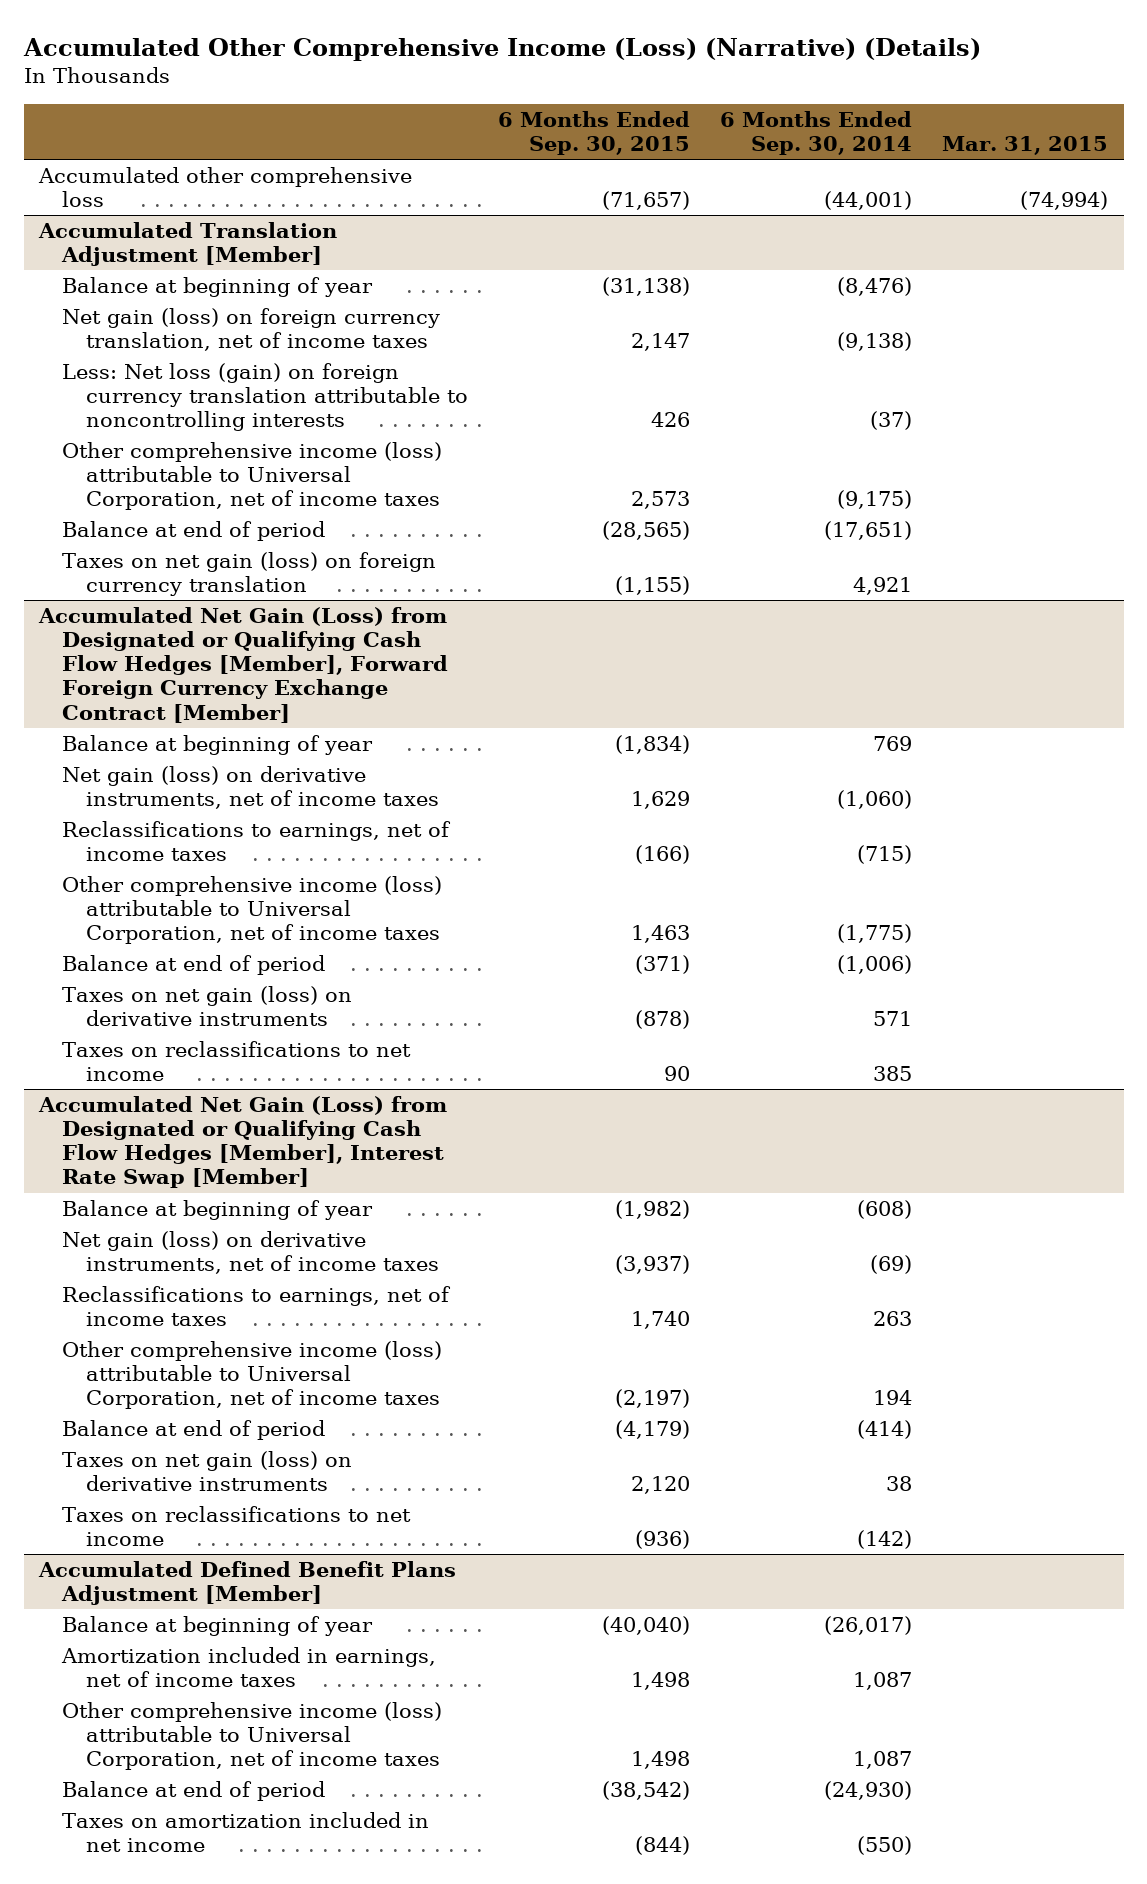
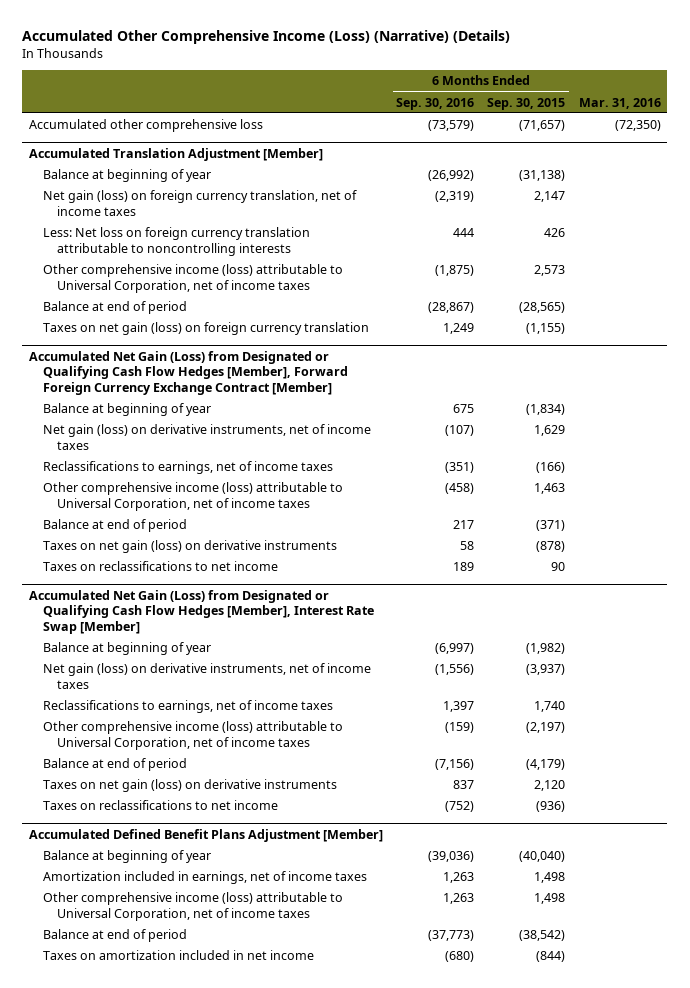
[720,110,913,155] 6 Months Ended Sep. 30, 2014 -> none
[942,135,1109,155] Mar. 31, 2015 -> none
none -> [396,97,475,110] Sep. 30, 2016
none -> [578,97,661,109] Mar. 31, 2016
[62,363,468,432] Less: Net loss (gain) on foreign currency translation attributable to noncontrolling interests -> [43,227,311,256] Less: Net loss on foreign currency translation attributable to noncontrolling interests

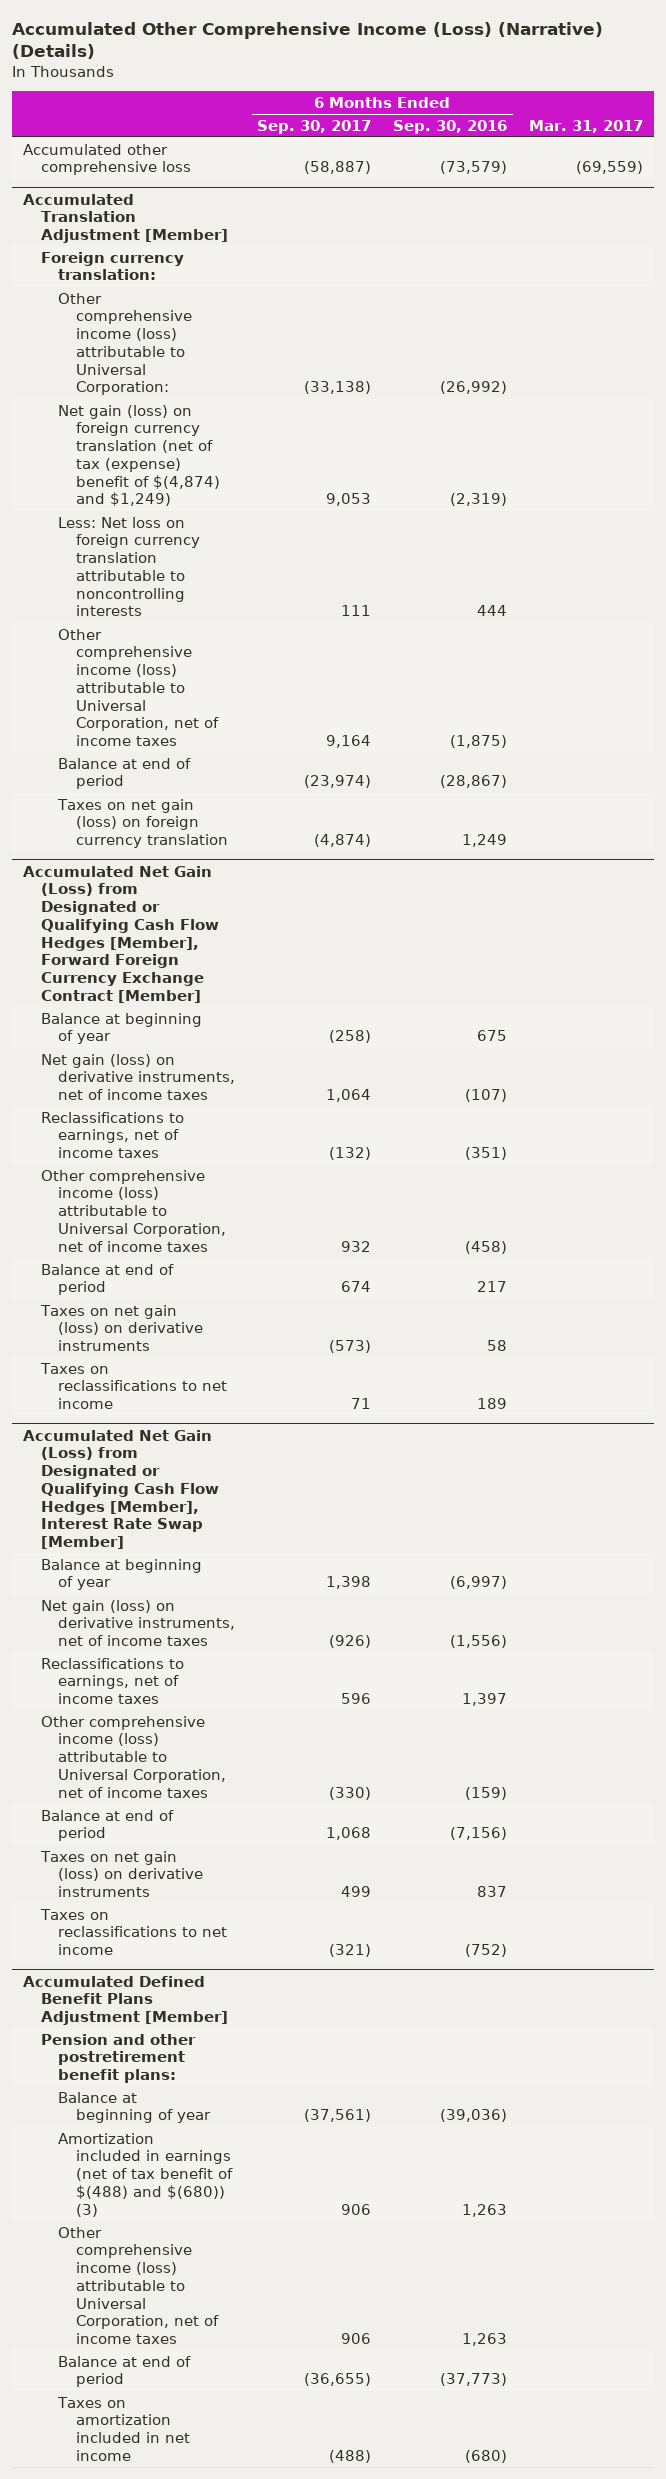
[487,97,566,110] Sep. 30, 2015 -> none
[578,97,661,109] Mar. 31, 2016 -> none
none -> [257,119,372,134] Sep. 30, 2017
none -> [528,119,643,133] Mar. 31, 2017
none -> [40,251,184,281] Foreign currency translation:
[43,169,212,183] Balance at beginning of year -> [58,292,193,396] Other comprehensive income (loss) attributable to Universal Corporation:
[43,190,358,216] Net gain (loss) on foreign currency translation, net of income taxes -> [58,404,221,507] Net gain (loss) on foreign currency translation (net of tax (expense) benefit of $(4,874) and $1,249)
none -> [40,2033,196,2084] Pension and other postretirement benefit plans:
[43,871,368,885] Amortization included in earnings, net of income taxes -> [58,2132,234,2217] Amortization included in earnings (net of tax benefit of $(488) and $(680)) (3)

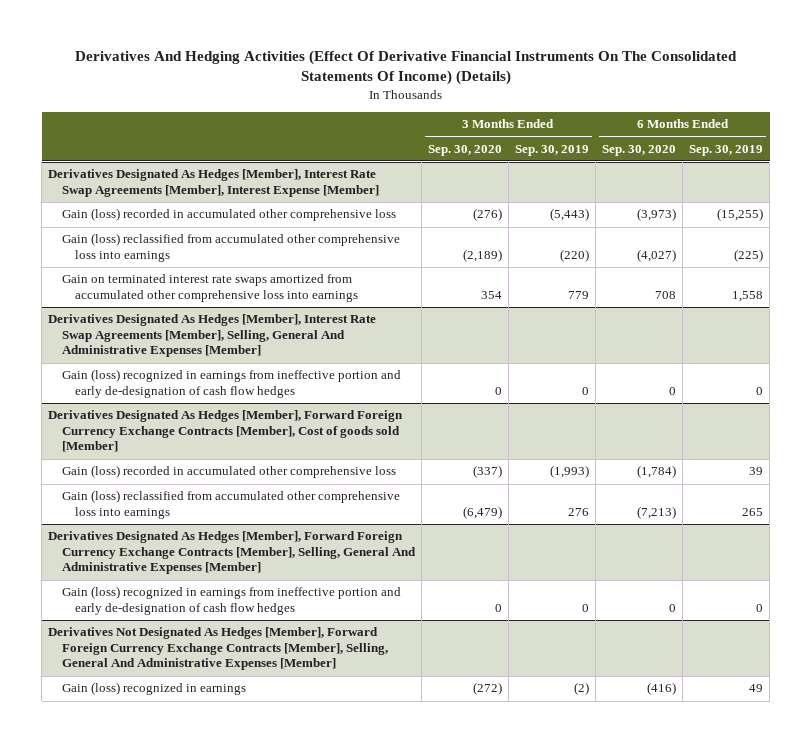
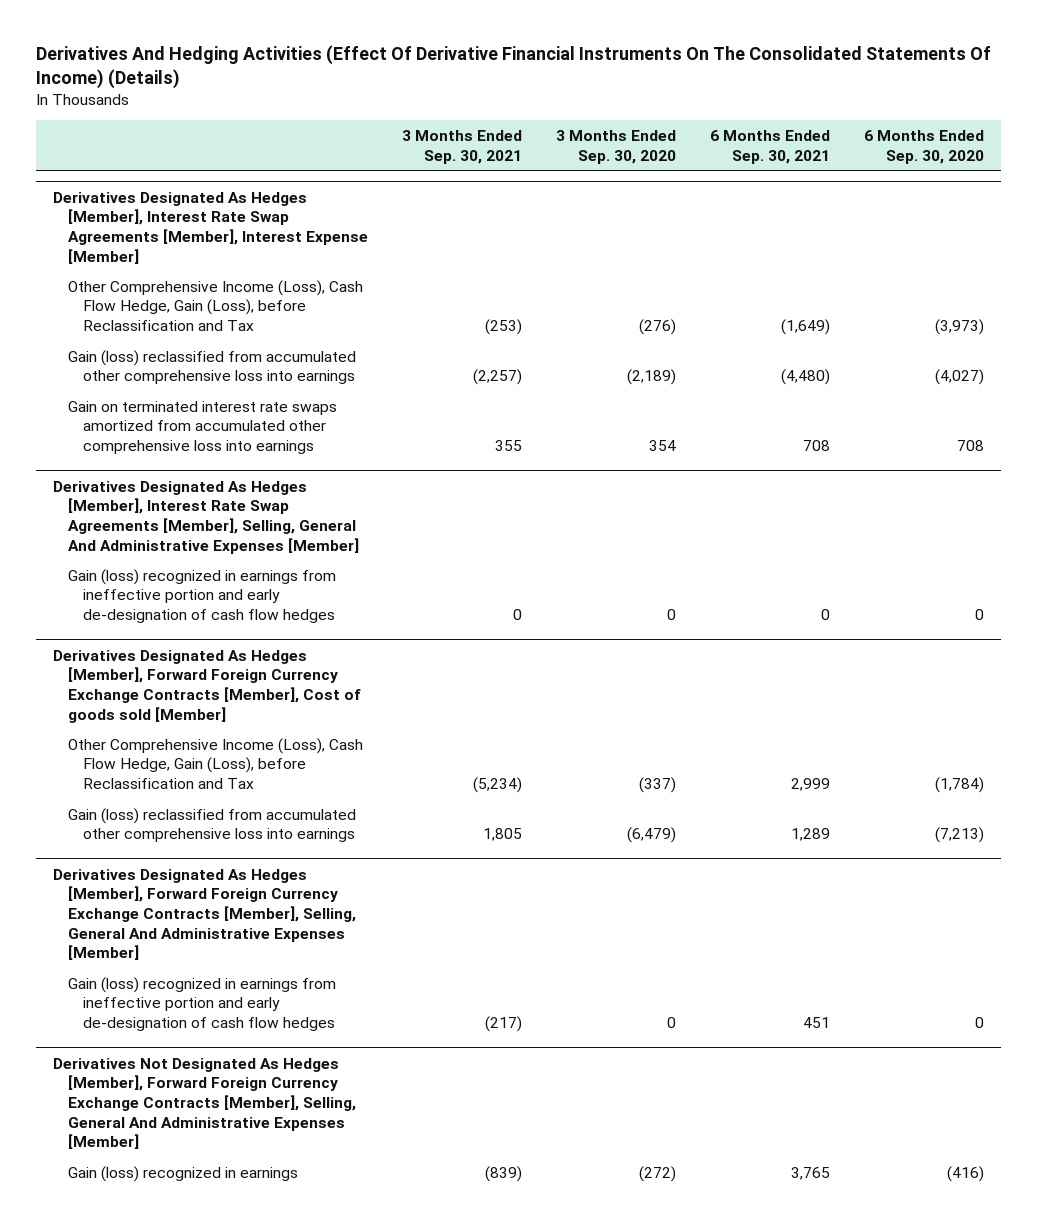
[514,144,589,156] Sep. 30, 2019 -> none
[689,144,764,156] Sep. 30, 2019 -> none
none -> [402,130,523,164] 3 Months Ended Sep. 30, 2021
none -> [710,130,831,164] 6 Months Ended Sep. 30, 2021
[61,208,396,222] Gain (loss) recorded in accumulated other comprehensive loss -> [67,279,363,332] Other Comprehensive Income (Loss), Cash Flow Hedge, Gain (Loss), before Reclassification and Tax
[61,465,396,479] Gain (loss) recorded in accumulated other comprehensive loss -> [67,737,363,790] Other Comprehensive Income (Loss), Cash Flow Hedge, Gain (Loss), before Reclassification and Tax

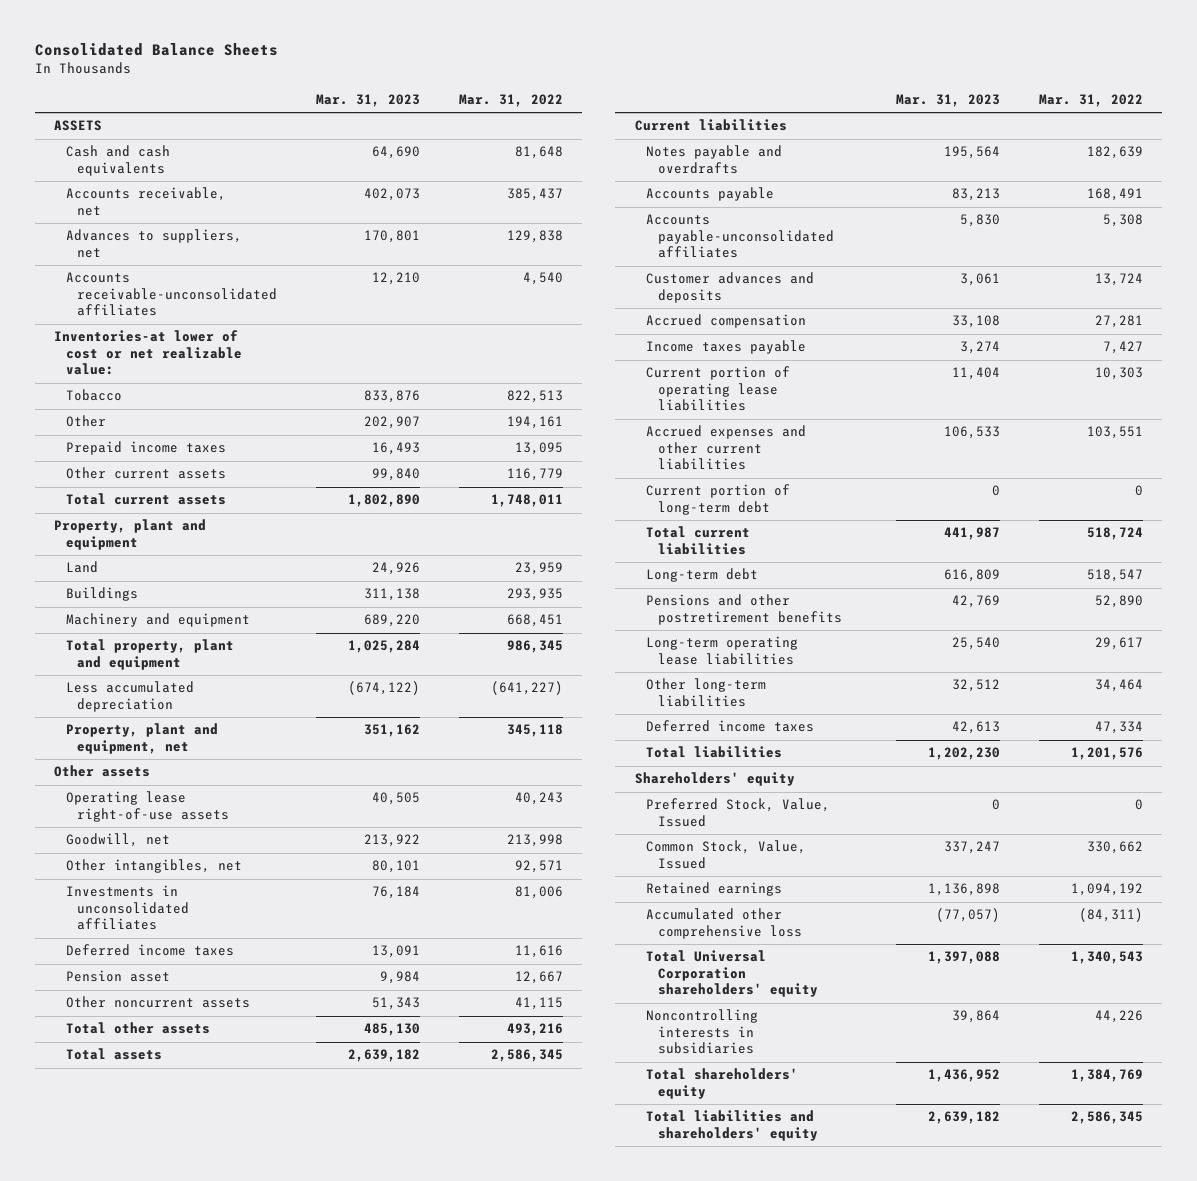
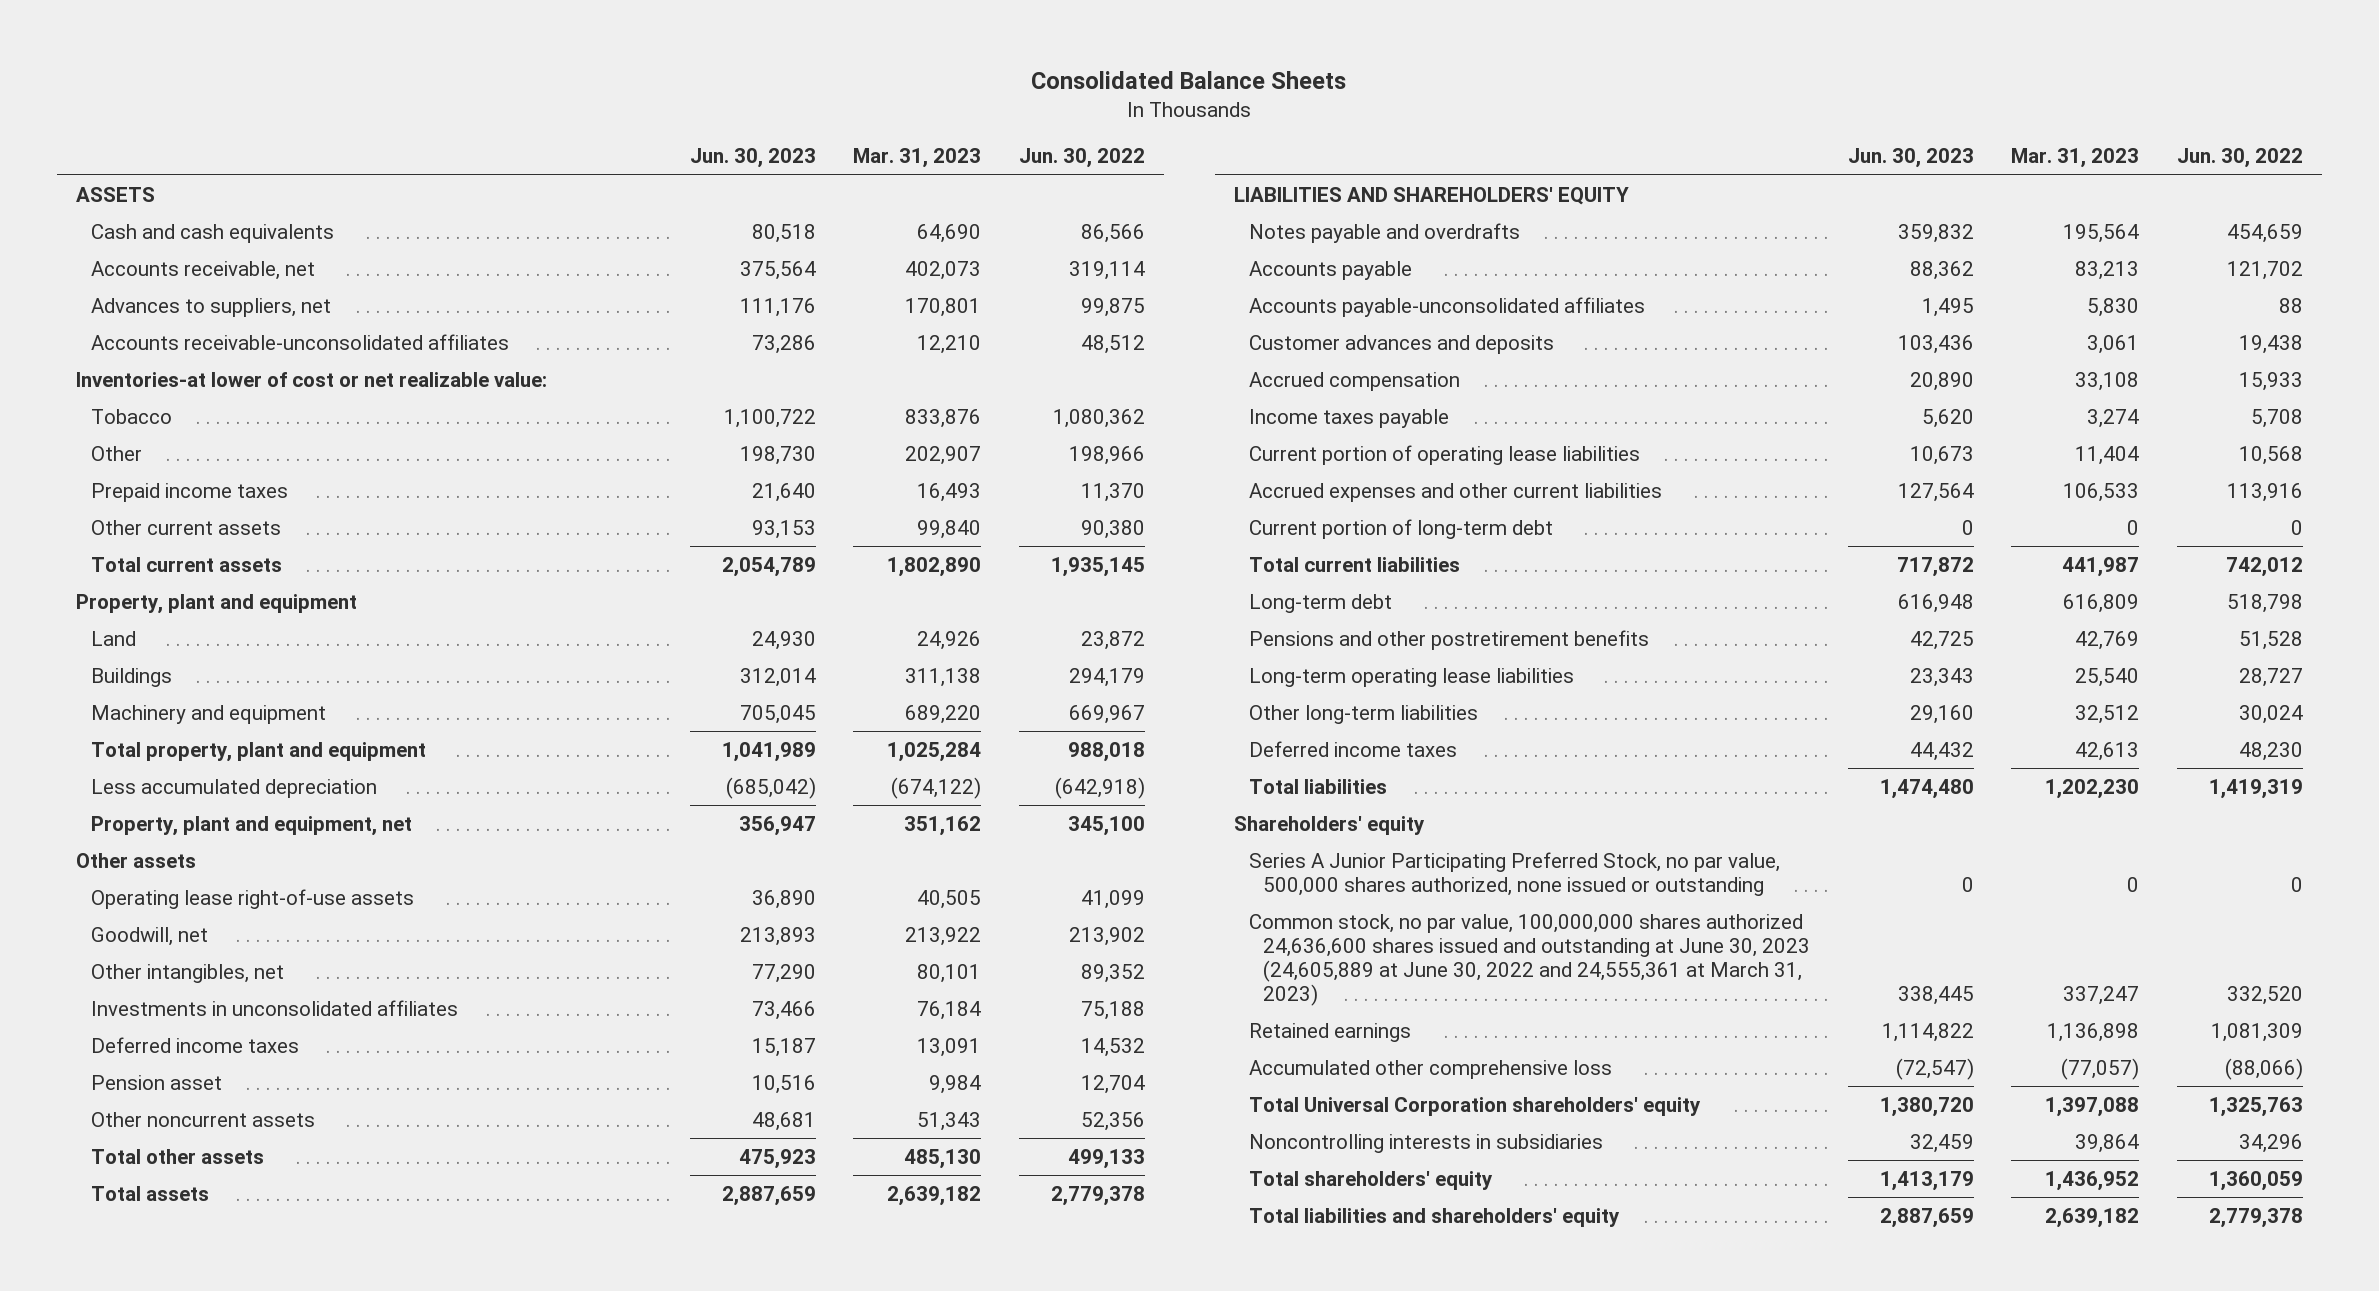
[458,94,563,108] Mar. 31, 2022 -> none
none -> [689,148,816,169] Jun. 30, 2023
none -> [1018,148,1145,169] Jun. 30, 2022
[634,119,787,132] Current liabilities -> none
none -> [1233,186,1629,205] LIABILITIES AND SHAREHOLDERS' EQUITY
[646,798,831,827] Preferred Stock, Value, Issued -> [1248,851,1780,896] Series A Junior Participating Preferred Stock, no par value, 500,000 shares authorized, none issued or outstanding
[646,840,807,869] Common Stock, Value, Issued -> [1248,913,1811,1007] Common stock, no par value, 100,000,000 shares authorized 24,636,600 shares issued and outstanding at June 30, 2023 (24,605,889 at June 30, 2022 and 24,555,361 at March 31, 2023)

